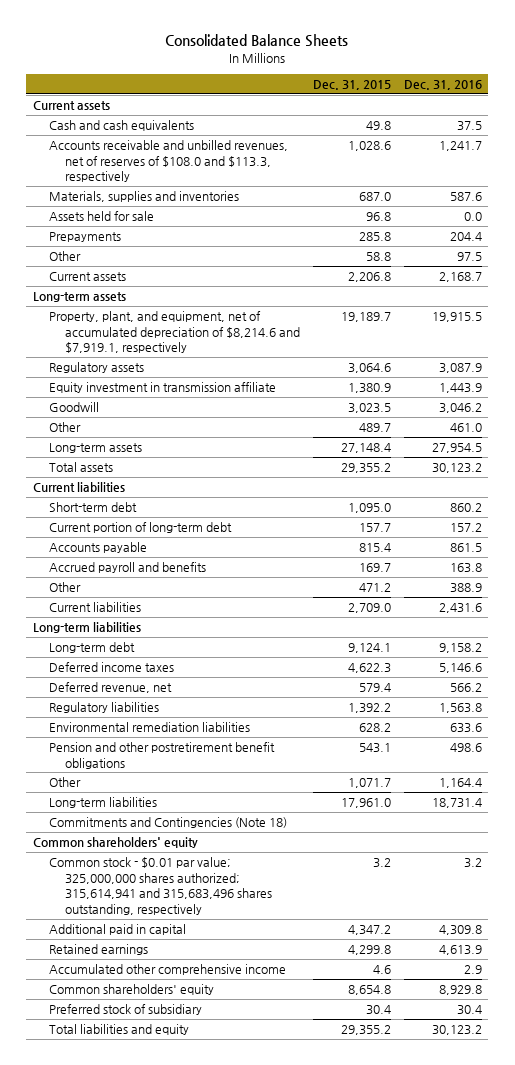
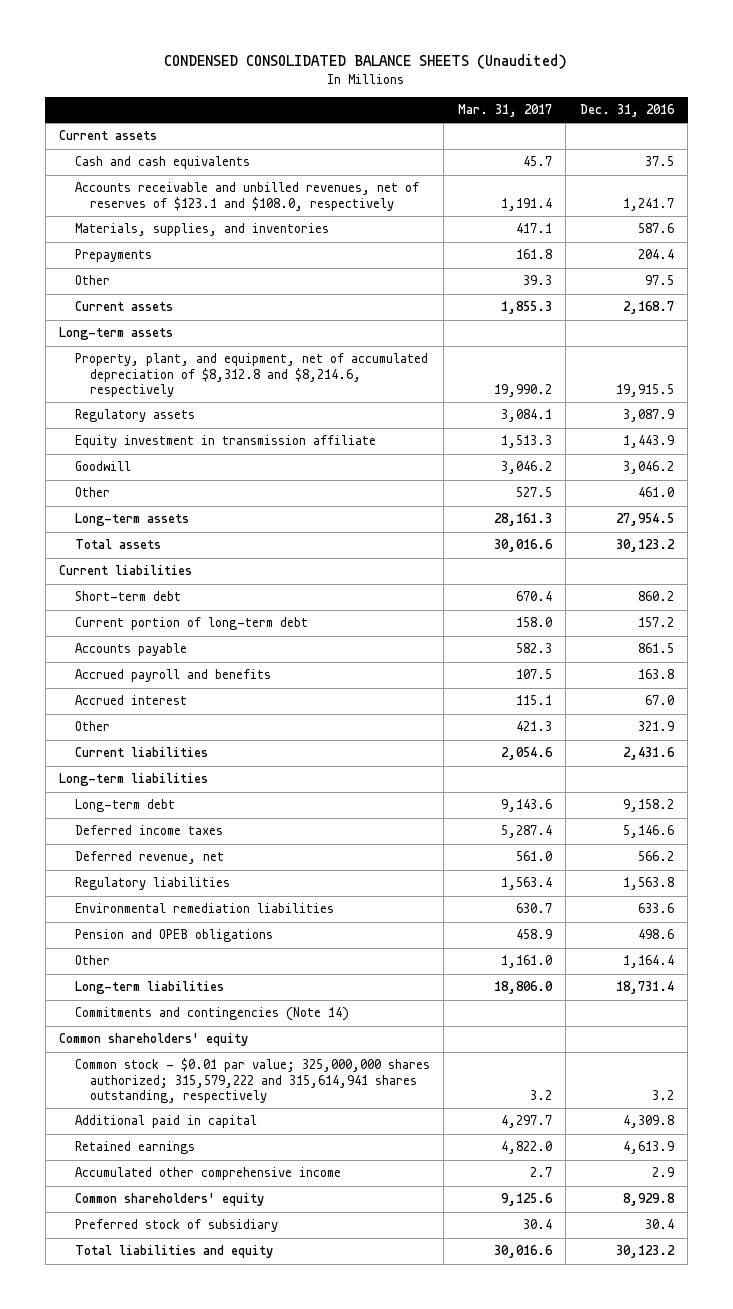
[165,34,349,48] Consolidated Balance Sheets -> [164,53,568,69] CONDENSED CONSOLIDATED BALANCE SHEETS (Unaudited)
[313,80,392,91] Dec. 31, 2015 -> none
none -> [457,104,552,118] Mar. 31, 2017
[49,211,155,222] Assets held for sale -> none
[49,140,289,183] Accounts receivable and unbilled revenues, net of reserves of $108.0 and $113.3, respectively -> [74,182,419,211] Accounts receivable and unbilled revenues, net of reserves of $123.1 and $108.0, respectively
[49,191,240,203] Materials, supplies and inventories -> [74,223,329,237] Materials, supplies, and inventories
[49,311,301,354] Property, plant, and equipment, net of accumulated depreciation of $8,214.6 and $7,919.1, respectively -> [74,353,428,398] Property, plant, and equipment, net of accumulated depreciation of $8,312.8 and $8,214.6, respectively
none -> [74,695,187,706] Accrued interest
[449,583,482,594] 388.9 -> [637,721,674,732] 321.9
[49,742,276,769] Pension and other postretirement benefit obligations -> [74,929,273,943] Pension and OPEB obligations
[49,817,288,829] Commitments and Contingencies (Note 18) -> [74,1007,349,1022] Commitments and contingencies (Note 14)
[49,857,273,915] Common stock - $0.01 par value; 325,000,000 shares authorized; 315,614,941 and 315,683,496 shares outstanding, respectively -> [74,1058,430,1104] Common stock - $0.01 par value; 325,000,000 shares authorized; 315,579,222 and 315,614,941 shares outstanding, respectively

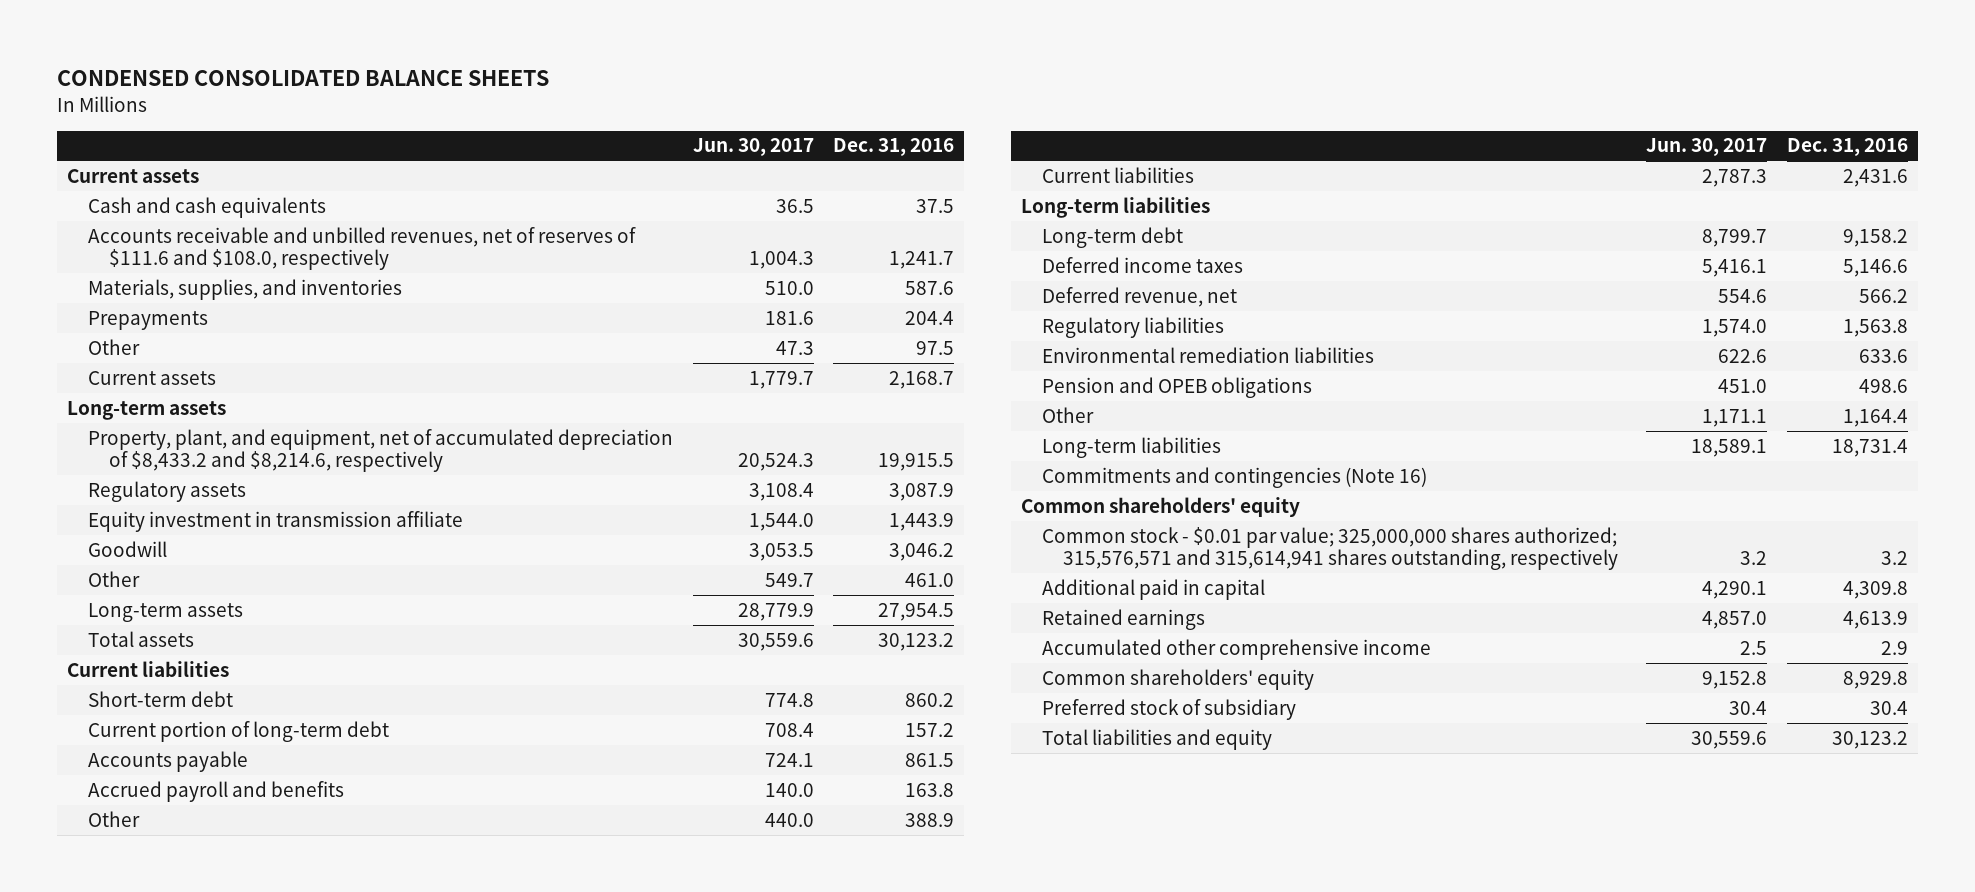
[164,53,568,69] CONDENSED CONSOLIDATED BALANCE SHEETS (Unaudited) -> [57,70,550,87] CONDENSED CONSOLIDATED BALANCE SHEETS
[457,104,552,118] Mar. 31, 2017 -> none
none -> [692,138,814,157] Jun. 30, 2017
[74,182,419,211] Accounts receivable and unbilled revenues, net of reserves of $123.1 and $108.0, respectively -> [88,226,637,270] Accounts receivable and unbilled revenues, net of reserves of $111.6 and $108.0, respectively
[74,353,428,398] Property, plant, and equipment, net of accumulated depreciation of $8,312.8 and $8,214.6, respectively -> [88,428,674,472] Property, plant, and equipment, net of accumulated depreciation of $8,433.2 and $8,214.6, respectively
[74,695,187,706] Accrued interest -> none
[637,721,674,732] 321.9 -> [905,812,955,827] 388.9
[74,1007,349,1022] Commitments and contingencies (Note 14) -> [1041,466,1427,488] Commitments and contingencies (Note 16)
[74,1058,430,1104] Common stock - $0.01 par value; 325,000,000 shares authorized; 315,579,222 and 315,614,941 shares outstanding, respectively -> [1041,526,1618,570] Common stock - $0.01 par value; 325,000,000 shares authorized; 315,576,571 and 315,614,941 shares outstanding, respectively

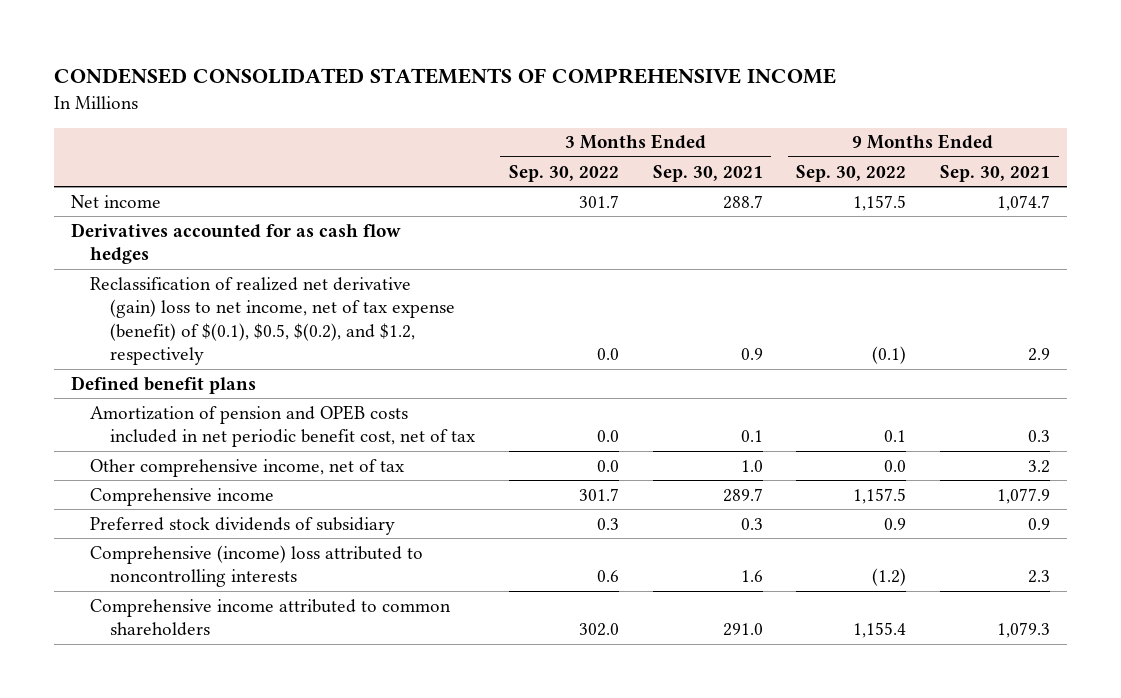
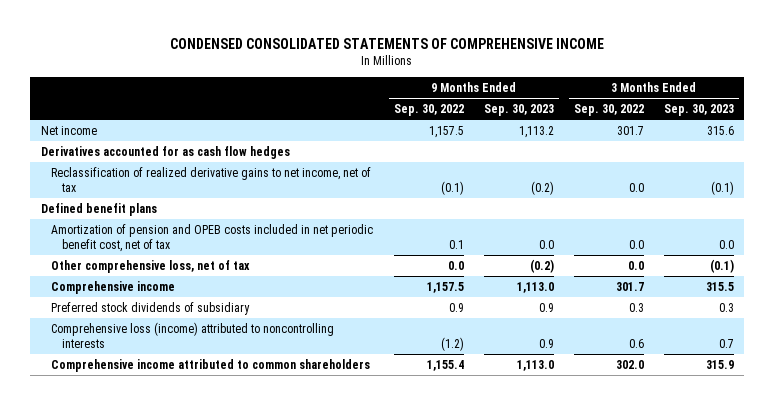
[652,164,763,182] Sep. 30, 2021 -> none
[940,164,1051,182] Sep. 30, 2021 -> none
none -> [483,104,554,117] Sep. 30, 2023
none -> [664,104,735,117] Sep. 30, 2023
[90,276,456,366] Reclassification of realized net derivative (gain) loss to net income, net of tax expense (benefit) of $(0.1), $0.5, $(0.2), and $1.2, respectively -> [51,166,372,192] Reclassification of realized derivative gains to net income, net of tax
[90,458,406,477] Other comprehensive income, net of tax -> [51,259,251,273] Other comprehensive loss, net of tax
[90,544,424,588] Comprehensive (income) loss attributed to noncontrolling interests -> [51,321,335,348] Comprehensive loss (income) attributed to noncontrolling interests

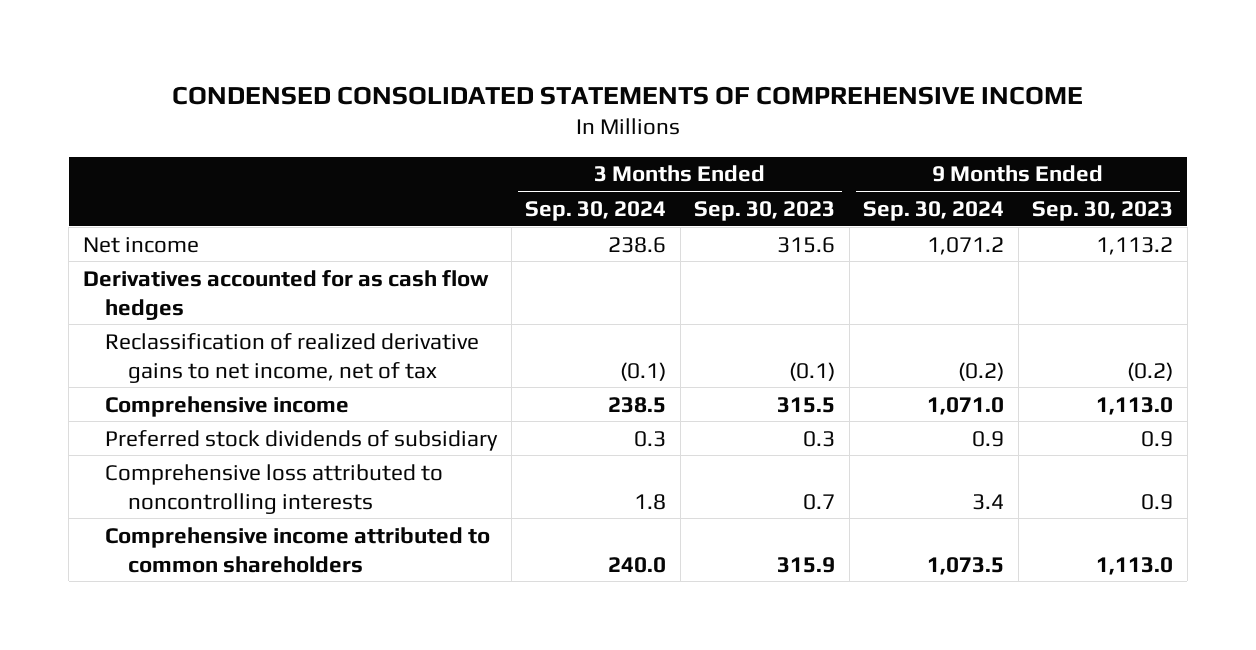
[393,104,464,117] Sep. 30, 2022 -> none
[574,104,645,117] Sep. 30, 2022 -> none
none -> [525,200,667,221] Sep. 30, 2024
none -> [863,200,1005,221] Sep. 30, 2024
[40,202,157,216] Defined benefit plans -> none
[51,223,374,252] Amortization of pension and OPEB costs included in net periodic benefit cost, net of tax -> none
[51,259,251,273] Other comprehensive loss, net of tax -> none
[51,321,335,348] Comprehensive loss (income) attributed to noncontrolling interests -> [105,463,444,514] Comprehensive loss attributed to noncontrolling interests

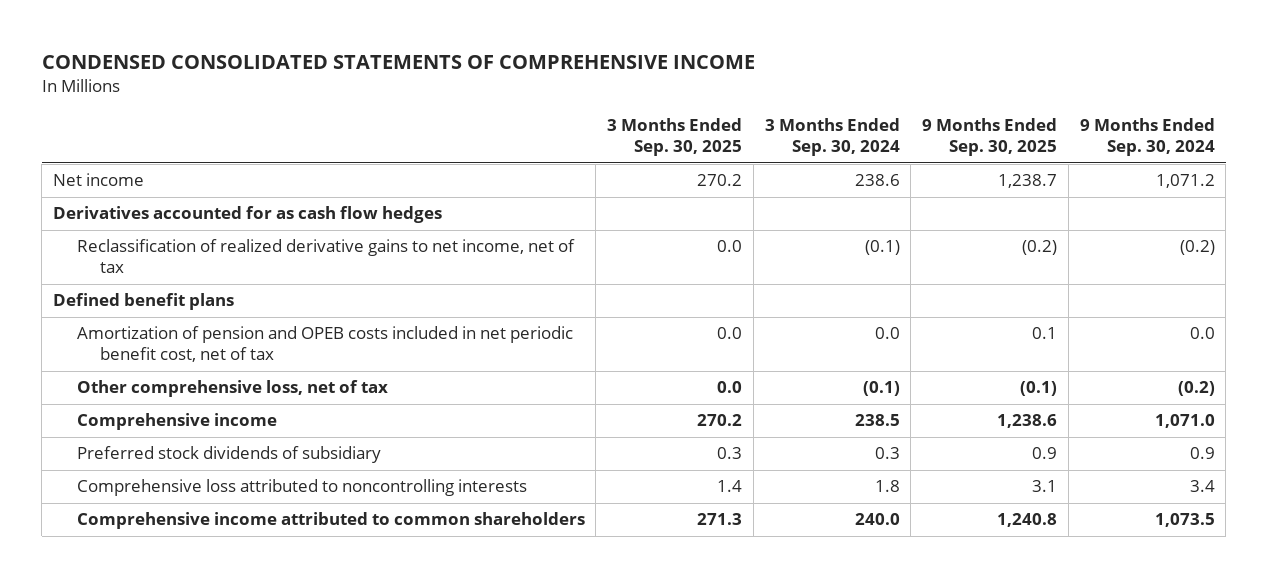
[694,200,836,221] Sep. 30, 2023 -> none
[1032,200,1174,221] Sep. 30, 2023 -> none
none -> [607,118,743,157] 3 Months Ended Sep. 30, 2025
none -> [922,118,1058,157] 9 Months Ended Sep. 30, 2025
none -> [53,293,235,311] Defined benefit plans
none -> [76,326,573,363] Amortization of pension and OPEB costs included in net periodic benefit cost, net of tax
none -> [76,380,388,398] Other comprehensive loss, net of tax

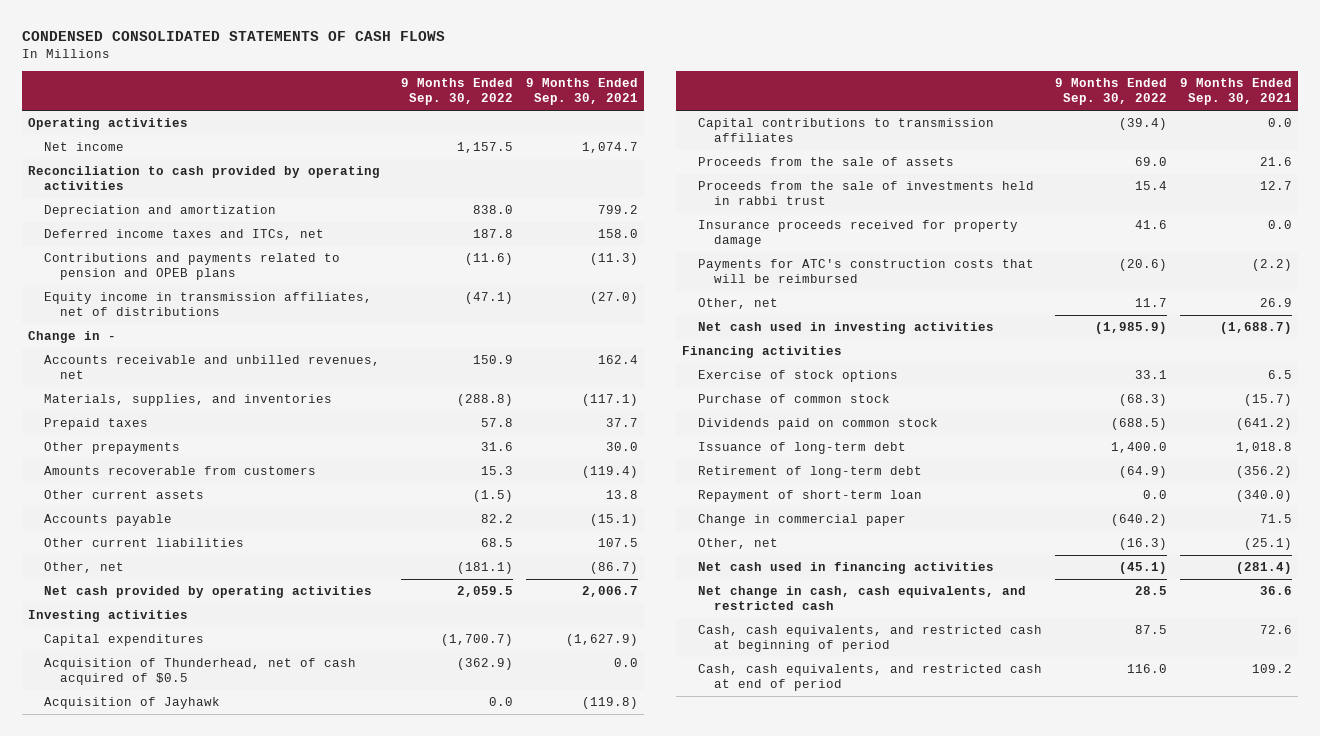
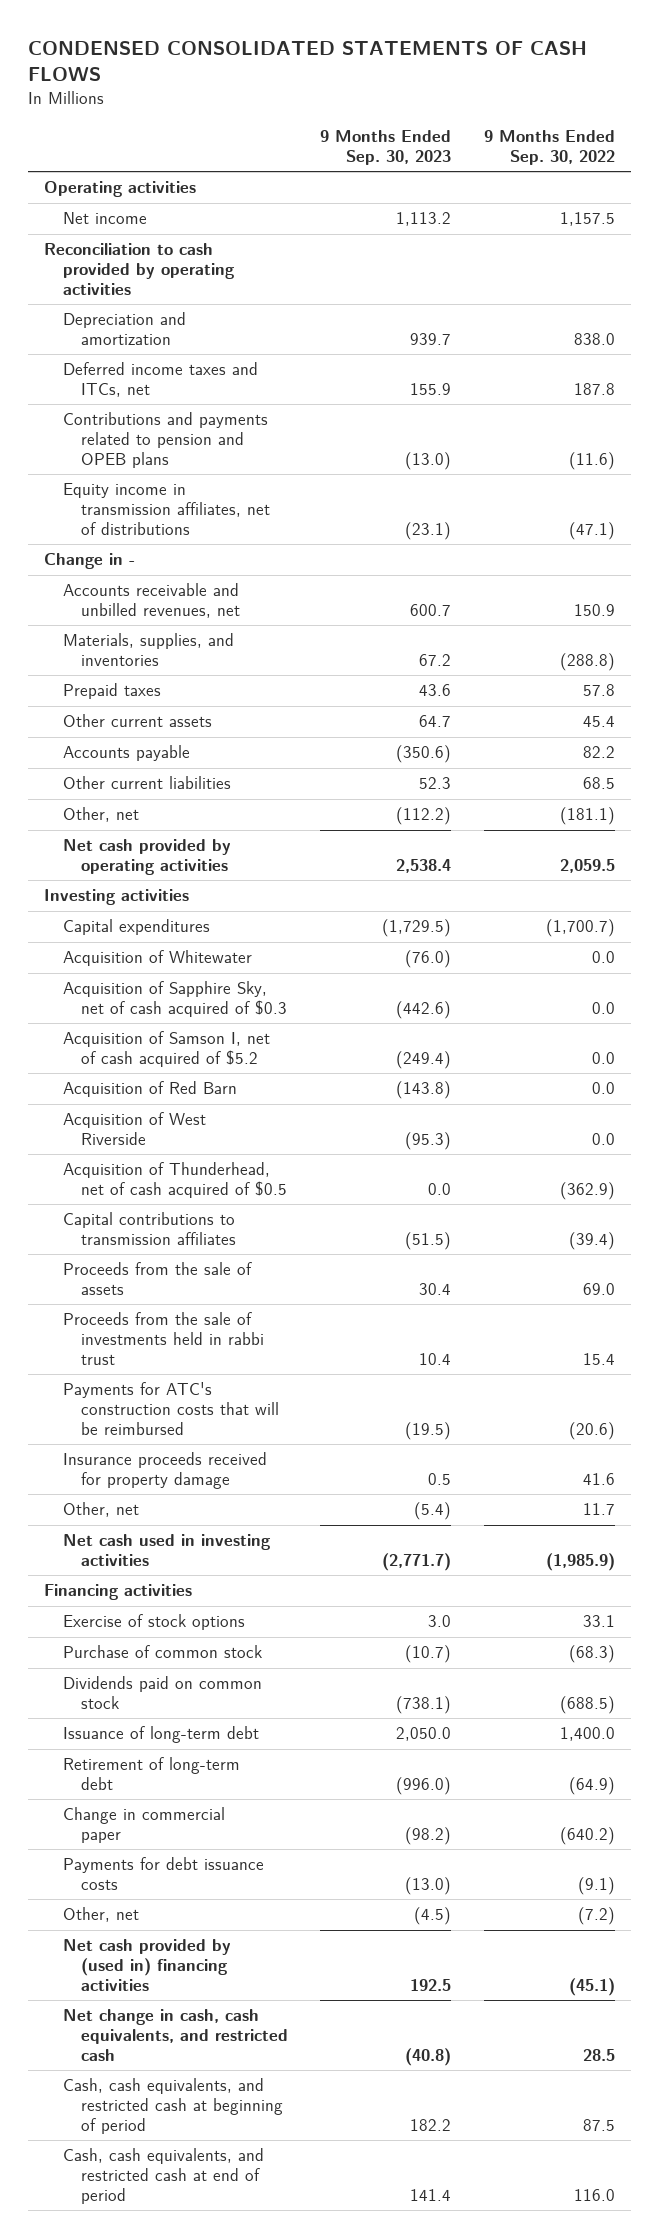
[525,77,638,106] 9 Months Ended Sep. 30, 2021 -> none
none -> [320,130,452,166] 9 Months Ended Sep. 30, 2023
[43,442,180,455] Other prepayments -> none
[43,466,316,476] Amounts recoverable from customers -> none
[472,490,513,503] (1.5) -> [583,715,616,728] 45.4
none -> [62,950,252,967] Acquisition of Whitewater
none -> [62,981,287,1018] Acquisition of Sapphire Sky, net of cash acquired of $0.3
none -> [62,1031,270,1068] Acquisition of Samson I, net of cash acquired of $5.2
none -> [62,1081,237,1098] Acquisition of Red Barn
none -> [62,1112,206,1146] Acquisition of West Riverside
[43,697,220,710] Acquisition of Jayhawk -> none
[697,220,1018,248] Insurance proceeds received for property damage -> [62,1452,267,1490] Insurance proceeds received for property damage
[697,490,922,503] Repayment of short-term loan -> none
none -> [62,1857,264,1891] Payments for debt issuance costs
[1118,538,1167,551] (16.3) -> [578,1907,616,1926] (7.2)
[697,562,994,575] Net cash used in financing activities -> [62,1939,231,1991] Net cash provided by (used in) financing activities

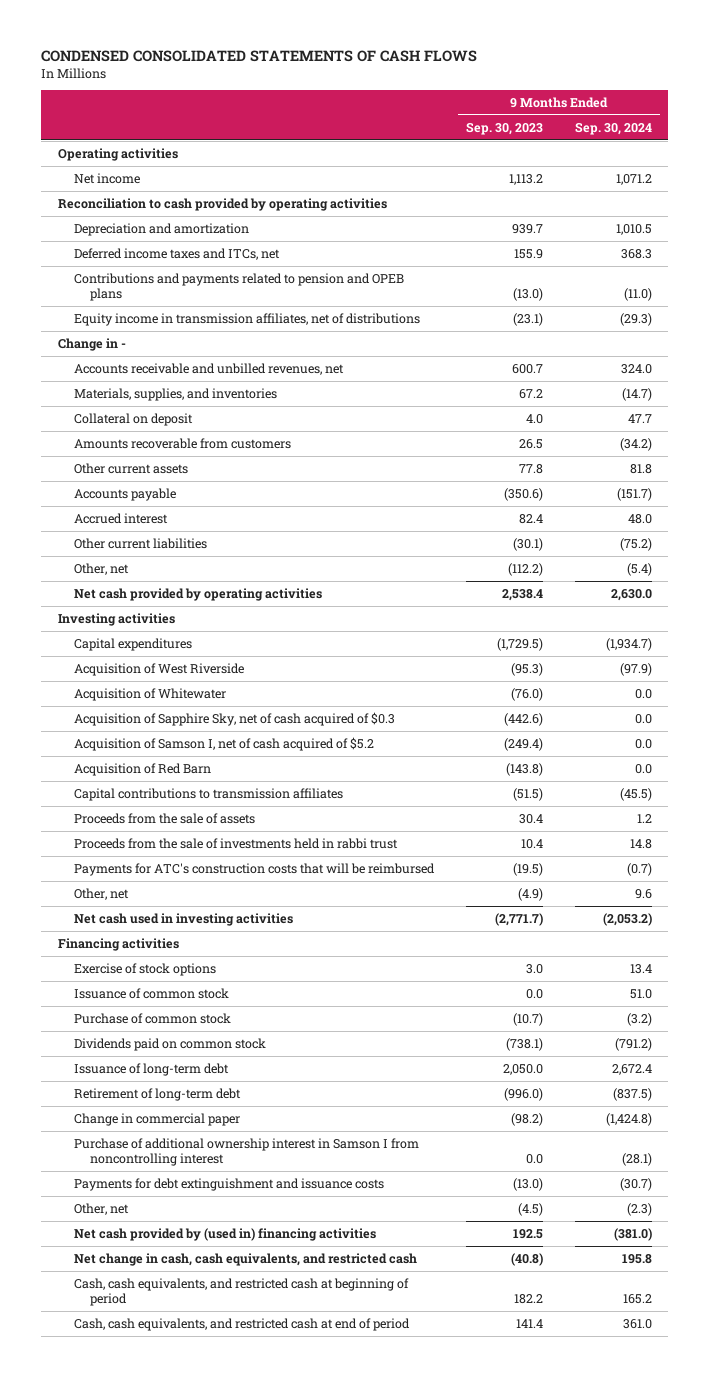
[484,130,616,166] 9 Months Ended Sep. 30, 2022 -> none
none -> [575,121,653,135] Sep. 30, 2024
[62,683,161,700] Prepaid taxes -> none
none -> [74,412,194,426] Collateral on deposit
none -> [74,437,292,449] Amounts recoverable from customers
[419,715,452,728] 64.7 -> [519,463,544,474] 77.8
none -> [74,512,169,524] Accrued interest
[419,777,452,790] 52.3 -> [513,537,544,551] (30.1)
[62,1112,206,1146] Acquisition of West Riverside -> [74,662,245,676] Acquisition of West Riverside
[62,1162,287,1199] Acquisition of Thunderhead, net of cash acquired of $0.5 -> none
[62,1452,267,1490] Insurance proceeds received for property damage -> none
[414,1502,452,1521] (5.4) -> [518,887,544,901] (4.9)
none -> [74,987,230,999] Issuance of common stock
none -> [74,1137,420,1166] Purchase of additional ownership interest in Samson I from noncontrolling interest
[62,1857,264,1891] Payments for debt issuance costs -> [74,1177,385,1191] Payments for debt extinguishment and issuance costs

